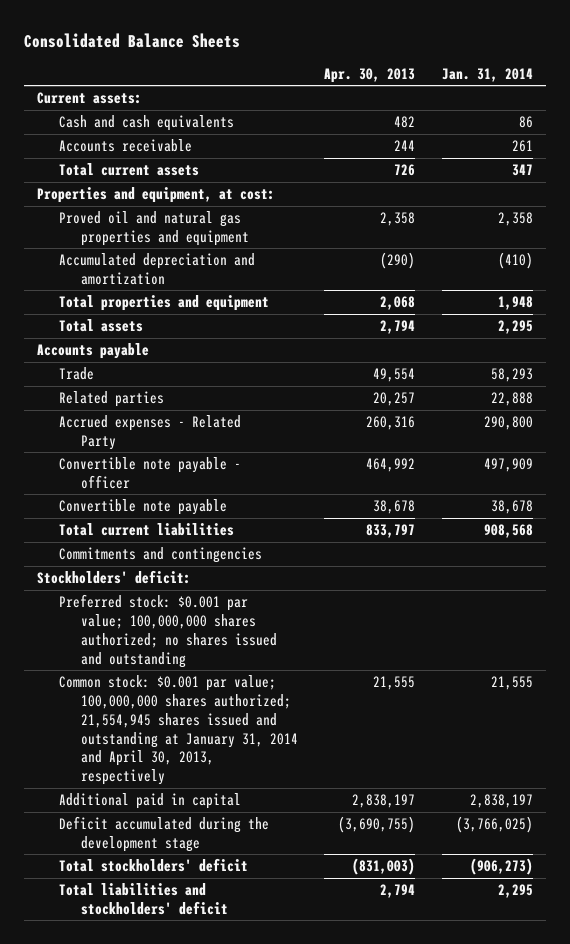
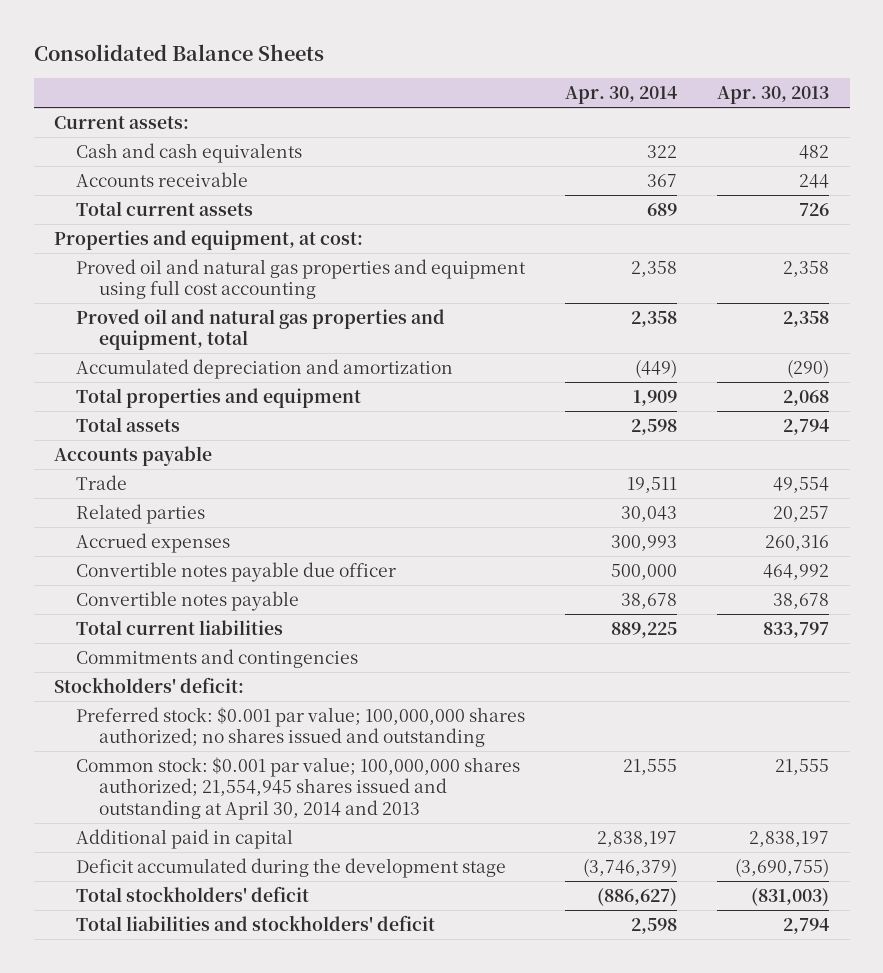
[441,67,533,82] Jan. 31, 2014 -> none
none -> [565,86,678,105] Apr. 30, 2014
[58,210,249,246] Proved oil and natural gas properties and equipment -> [76,258,527,300] Proved oil and natural gas properties and equipment using full cost accounting
none -> [76,308,446,351] Proved oil and natural gas properties and equipment, total
[58,414,241,450] Accrued expenses - Related Party -> [76,532,231,553] Accrued expenses
[58,456,241,489] Convertible note payable - officer -> [76,561,397,582] Convertible notes payable due officer
[58,498,227,515] Convertible note payable -> [76,590,300,611] Convertible notes payable
[58,674,298,786] Common stock: $0.001 par value; 100,000,000 shares authorized; 21,554,945 shares issued and outstanding at January 31, 2014 and April 30, 2013, respectively -> [76,756,521,820] Common stock: $0.001 par value; 100,000,000 shares authorized; 21,554,945 shares issued and outstanding at April 30, 2014 and 2013

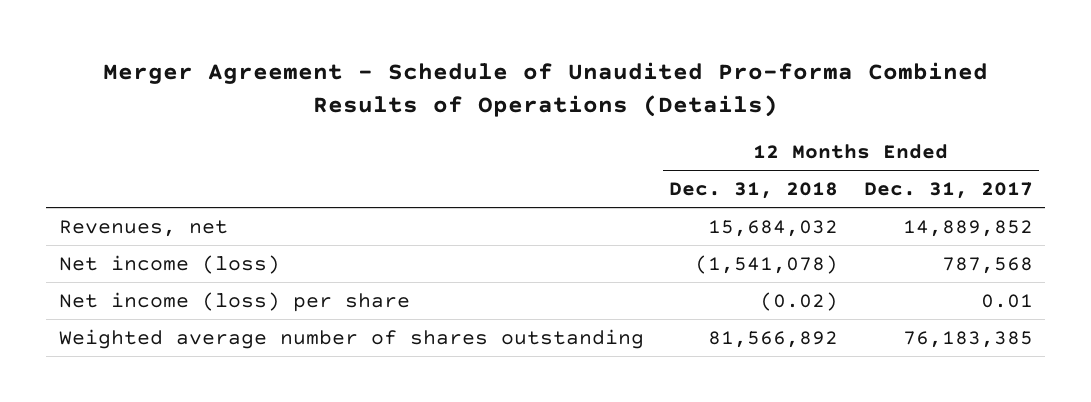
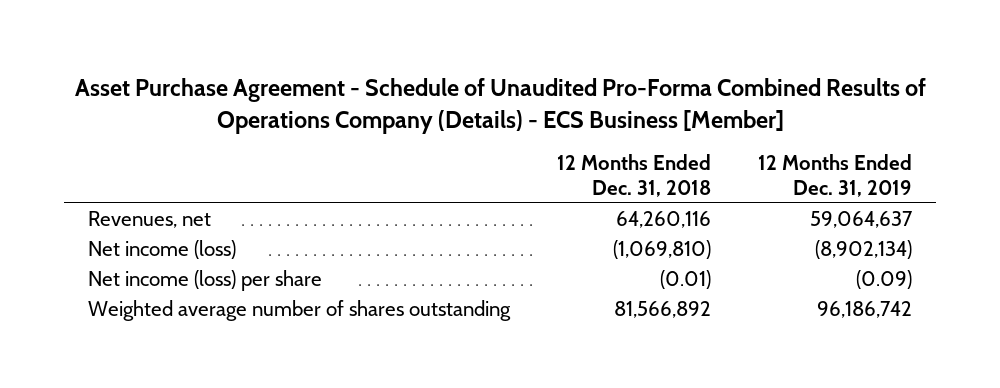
[102,61,988,118] Merger Agreement - Schedule of Unaudited Pro-forma Combined Results of Operations (Details) -> [74,78,926,134] Asset Purchase Agreement - Schedule of Unaudited Pro-Forma Combined Results of Operations Company (Details) - ECS Business [Member]
[863,181,1033,199] Dec. 31, 2017 -> none
none -> [757,154,912,197] 12 Months Ended Dec. 31, 2019
[708,219,839,237] 15,684,032 -> [615,211,711,229] 64,260,116
[695,254,839,274] (1,541,078) -> [612,240,711,260] (1,069,810)
[760,291,839,311] (0.02) -> [659,270,711,290] (0.01)

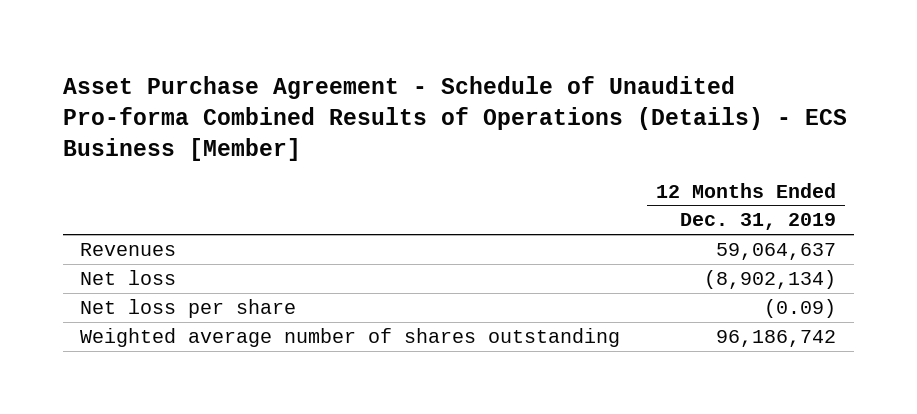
[74,78,926,134] Asset Purchase Agreement - Schedule of Unaudited Pro-Forma Combined Results of Operations Company (Details) - ECS Business [Member] -> [62,75,847,162] Asset Purchase Agreement - Schedule of Unaudited Pro-forma Combined Results of Operations (Details) - ECS Business [Member]
[556,154,711,197] 12 Months Ended Dec. 31, 2018 -> none
[87,211,211,229] Revenues, net -> [80,243,177,257] Revenues
[87,240,236,260] Net income (loss) -> [80,270,177,286] Net loss
[87,270,322,292] Net income (loss) per share -> [80,299,297,319] Net loss per share

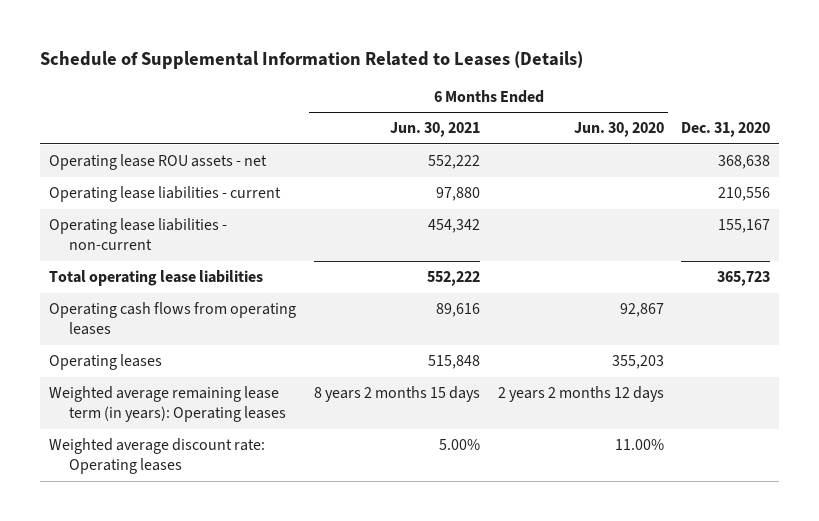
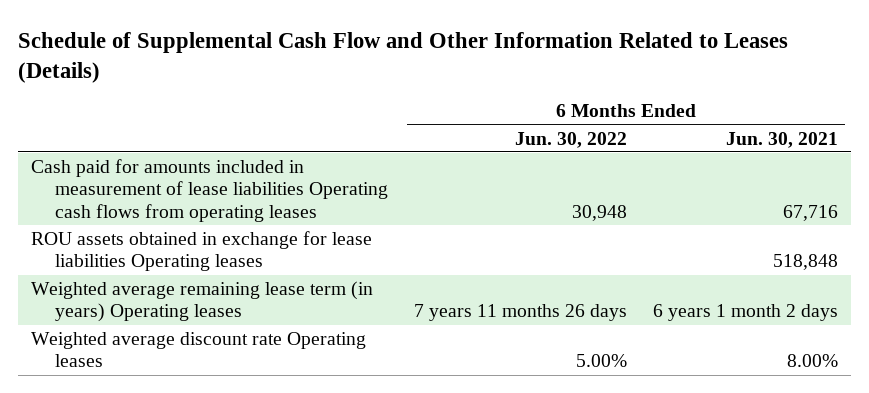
[39,50,583,69] Schedule of Supplemental Information Related to Leases (Details) -> [18,32,789,84] Schedule of Supplemental Cash Flow and Other Information Related to Leases (Details)
[573,122,664,138] Jun. 30, 2020 -> none
[681,122,771,138] Dec. 31, 2020 -> none
none -> [514,131,627,148] Jun. 30, 2022
[48,154,267,171] Operating lease ROU assets - net -> none
[48,186,281,203] Operating lease liabilities - current -> none
[48,218,227,251] Operating lease liabilities - non-current -> none
[48,270,263,287] Total operating lease liabilities -> none
[48,302,296,336] Operating cash flows from operating leases -> [31,158,388,222] Cash paid for amounts included in measurement of lease liabilities Operating cash flows from operating leases
[435,303,480,318] 89,616 -> [783,204,839,221] 67,716
[48,354,162,371] Operating leases -> [31,230,373,272] ROU assets obtained in exchange for lease liabilities Operating leases
[427,355,480,370] 515,848 -> [773,254,839,271] 518,848
[48,386,286,423] Weighted average remaining lease term (in years): Operating leases -> [31,280,374,323] Weighted average remaining lease term (in years) Operating leases
[313,386,480,403] 8 years 2 months 15 days -> [653,304,839,322] 6 years 1 month 2 days
[48,438,265,475] Weighted average discount rate: Operating leases -> [31,331,367,368] Weighted average discount rate Operating leases
[438,439,480,451] 5.00% -> [787,354,839,368] 8.00%

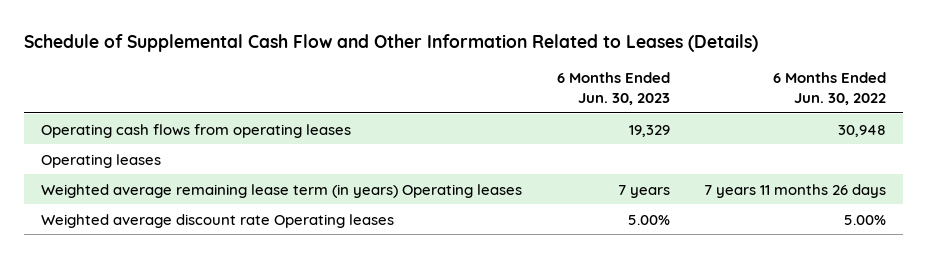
[726,131,839,148] Jun. 30, 2021 -> none
none -> [556,72,670,105] 6 Months Ended Jun. 30, 2023
[31,158,388,222] Cash paid for amounts included in measurement of lease liabilities Operating cash flows from operating leases -> [41,123,352,138] Operating cash flows from operating leases
[31,230,373,272] ROU assets obtained in exchange for lease liabilities Operating leases -> [41,153,162,168] Operating leases

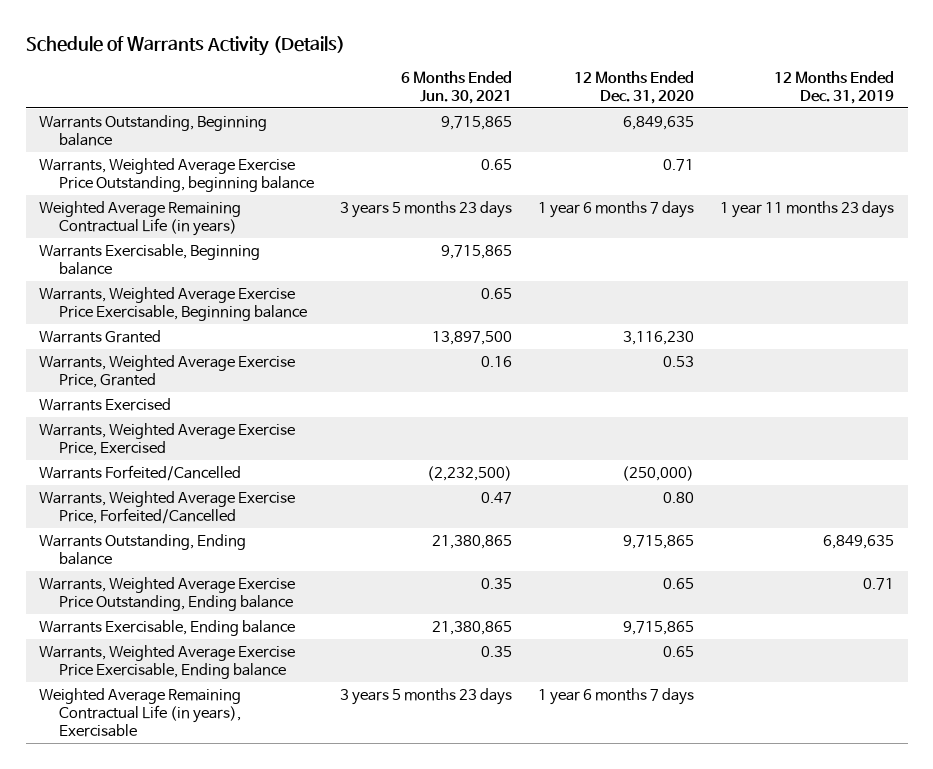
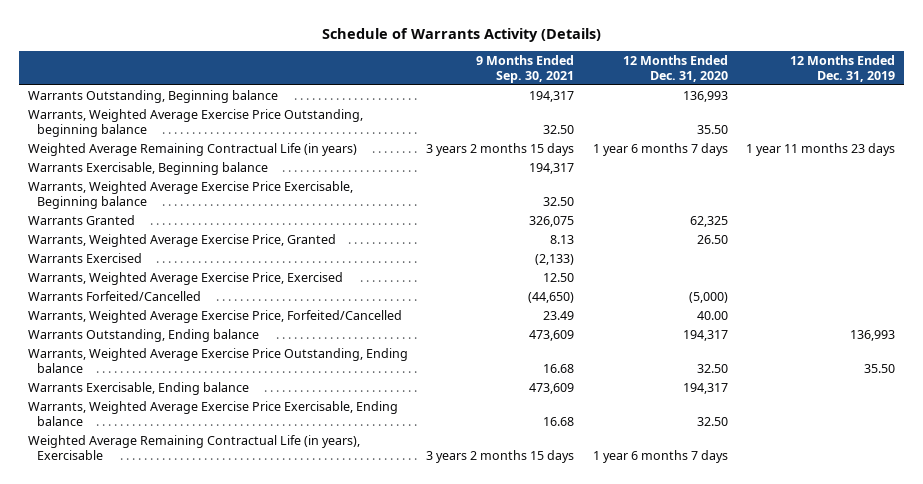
[401,70,513,104] 6 Months Ended Jun. 30, 2021 -> none
none -> [476,55,575,83] 9 Months Ended Sep. 30, 2021
[623,115,695,130] 6,849,635 -> [682,91,728,103] 136,993
[663,158,695,171] 0.71 -> [696,124,728,134] 35.50
[623,330,695,345] 3,116,230 -> [689,216,728,228] 62,325
[663,355,695,367] 0.53 -> [696,235,728,245] 26.50
[622,465,695,481] (250,000) -> [688,292,728,304] (5,000)
[663,491,695,503] 0.80 -> [696,311,728,321] 40.00
[623,534,695,549] 9,715,865 -> [682,330,728,342] 194,317
[823,534,895,549] 6,849,635 -> [849,330,895,342] 136,993
[663,577,695,589] 0.65 -> [696,363,728,373] 32.50
[863,577,895,590] 0.71 -> [863,363,895,373] 35.50
[623,620,695,635] 9,715,865 -> [682,383,728,395] 194,317
[663,645,695,657] 0.65 -> [696,416,728,426] 32.50

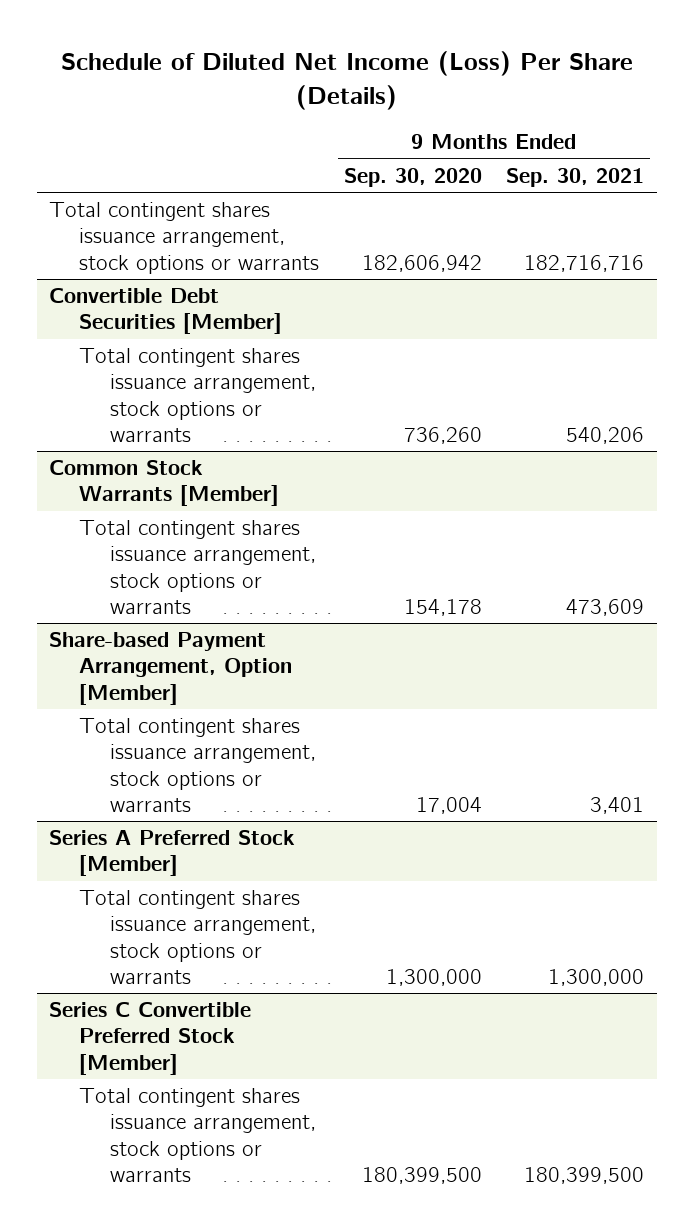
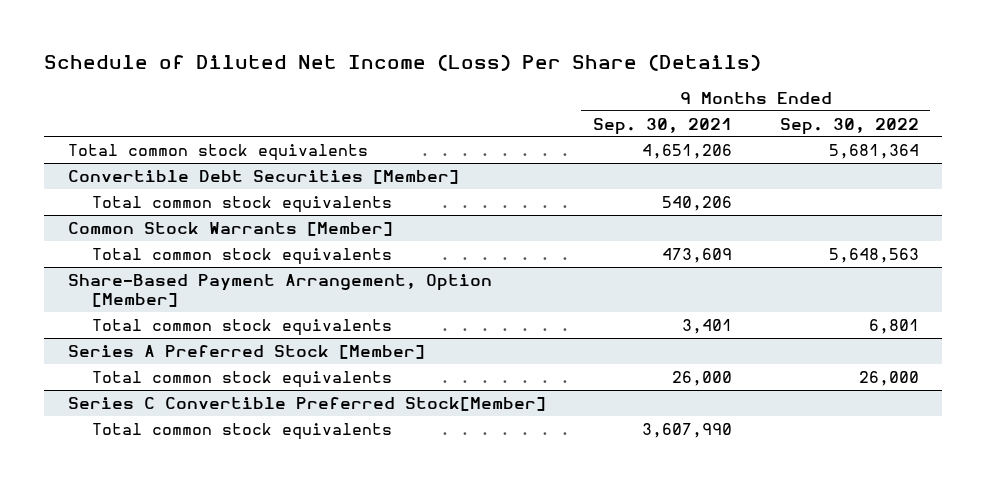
[343,167,482,187] Sep. 30, 2020 -> none
none -> [779,117,919,135] Sep. 30, 2022
[48,202,320,274] Total contingent shares issuance arrangement, stock options or warrants -> none
none -> [68,143,369,161] Total common stock equivalents
[79,348,316,443] Total contingent shares issuance arrangement, stock options or warrants -> [92,195,393,213] Total common stock equivalents
[79,520,316,615] Total contingent shares issuance arrangement, stock options or warrants -> [92,247,393,265] Total common stock equivalents
[48,632,293,705] Share-based Payment Arrangement, Option [Member] -> [68,273,493,308] Share-Based Payment Arrangement, Option [Member]
[79,718,316,813] Total contingent shares issuance arrangement, stock options or warrants -> [92,318,393,336] Total common stock equivalents
[79,890,316,985] Total contingent shares issuance arrangement, stock options or warrants -> none
[79,1088,316,1183] Total contingent shares issuance arrangement, stock options or warrants -> none
none -> [92,370,393,388] Total common stock equivalents
[48,1002,251,1075] Series C Convertible Preferred Stock [Member] -> [68,396,547,411] Series C Convertible Preferred Stock[Member]
none -> [92,422,393,440] Total common stock equivalents

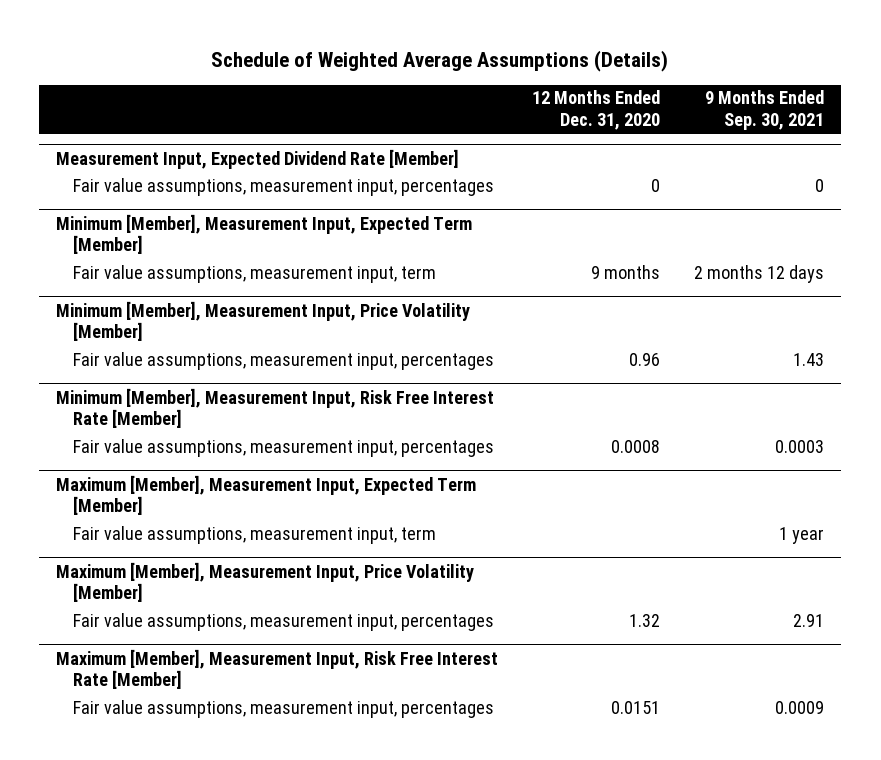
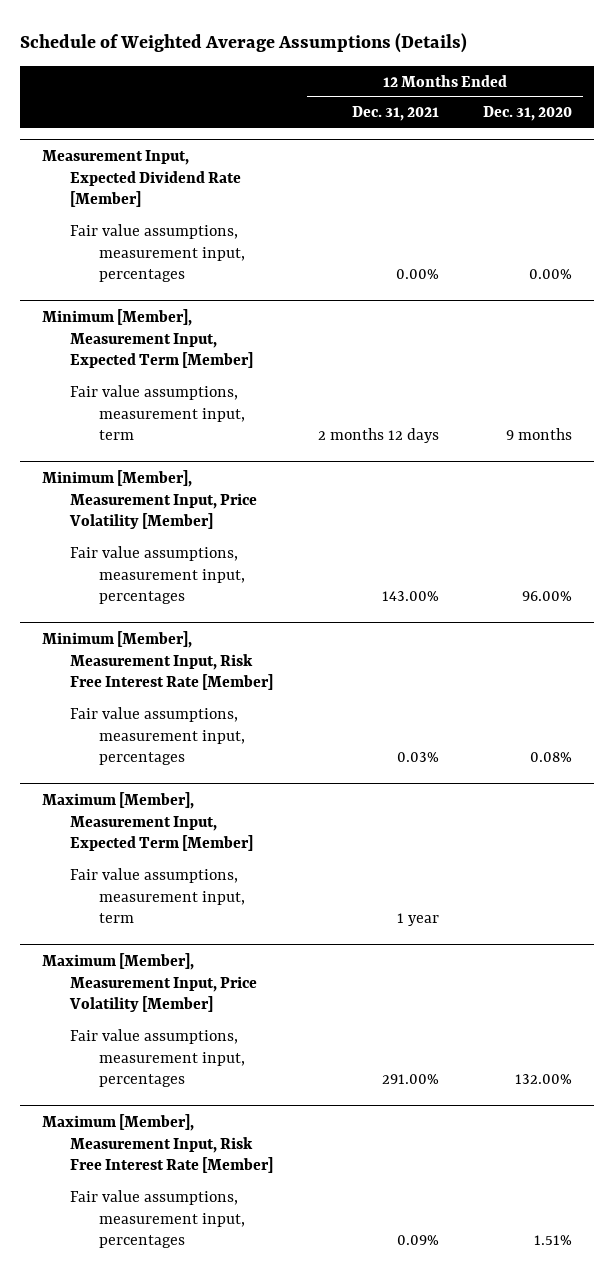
[705,90,825,131] 9 Months Ended Sep. 30, 2021 -> none
none -> [351,106,439,122] Dec. 31, 2021
[651,178,661,192] 0 -> [528,269,572,280] 0.00%
[629,352,661,366] 0.96 -> [521,591,572,602] 96.00%
[611,439,661,453] 0.0008 -> [529,752,572,763] 0.08%
[629,613,661,627] 1.32 -> [514,1074,572,1085] 132.00%
[611,700,661,714] 0.0151 -> [533,1235,572,1246] 1.51%

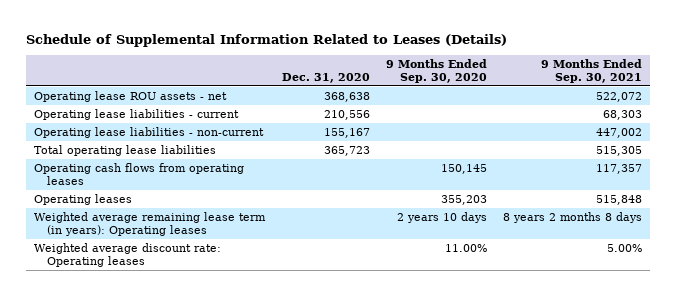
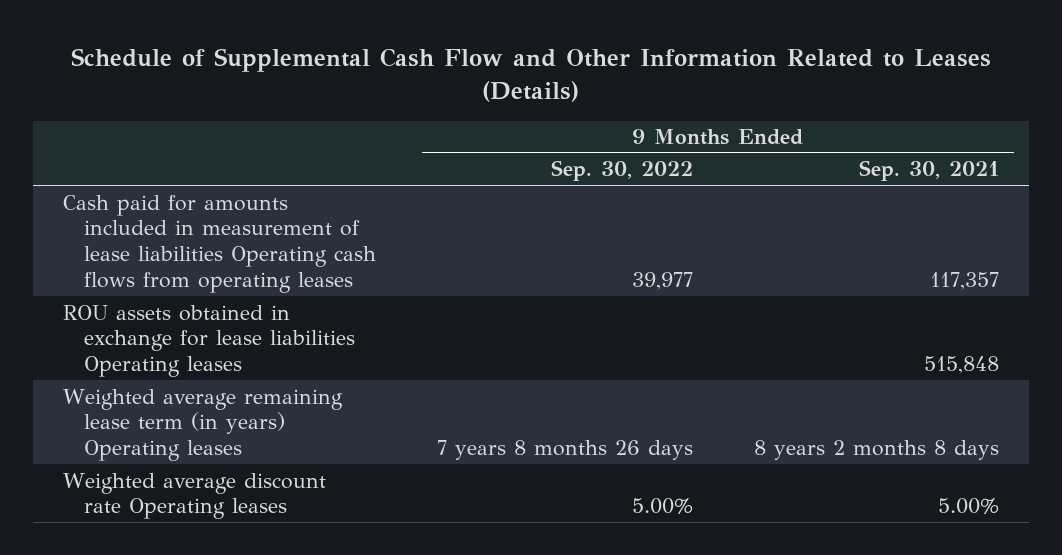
[26,33,508,47] Schedule of Supplemental Information Related to Leases (Details) -> [71,48,992,103] Schedule of Supplemental Cash Flow and Other Information Related to Leases (Details)
[281,72,370,83] Dec. 31, 2020 -> none
[385,58,487,83] 9 Months Ended Sep. 30, 2020 -> none
none -> [551,160,694,182] Sep. 30, 2022
[34,91,228,103] Operating lease ROU assets - net -> none
[34,109,240,121] Operating lease liabilities - current -> none
[34,127,265,139] Operating lease liabilities - non-current -> none
[34,145,217,157] Total operating lease liabilities -> none
[34,163,245,186] Operating cash flows from operating leases -> [63,194,377,293] Cash paid for amounts included in measurement of lease liabilities Operating cash flows from operating leases
[34,194,133,206] Operating leases -> [63,304,356,378] ROU assets obtained in exchange for lease liabilities Operating leases
[34,212,267,237] Weighted average remaining lease term (in years): Operating leases -> [63,388,344,462] Weighted average remaining lease term (in years) Operating leases
[34,243,222,268] Weighted average discount rate: Operating leases -> [63,472,327,520] Weighted average discount rate Operating leases

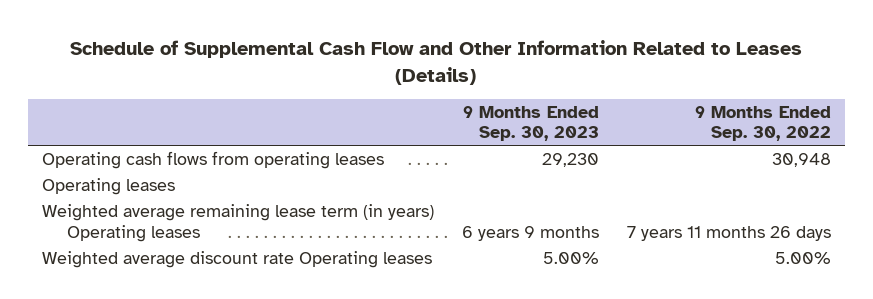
[858,160,999,182] Sep. 30, 2021 -> none
none -> [462,105,599,142] 9 Months Ended Sep. 30, 2023
[63,194,377,293] Cash paid for amounts included in measurement of lease liabilities Operating cash flows from operating leases -> [41,150,384,169] Operating cash flows from operating leases
[632,271,694,290] 39,977 -> [771,152,831,167] 30,948
[63,304,356,378] ROU assets obtained in exchange for lease liabilities Operating leases -> [41,177,175,195] Operating leases
[437,440,694,461] 7 years 8 months 26 days -> [626,225,831,241] 7 years 11 months 26 days

